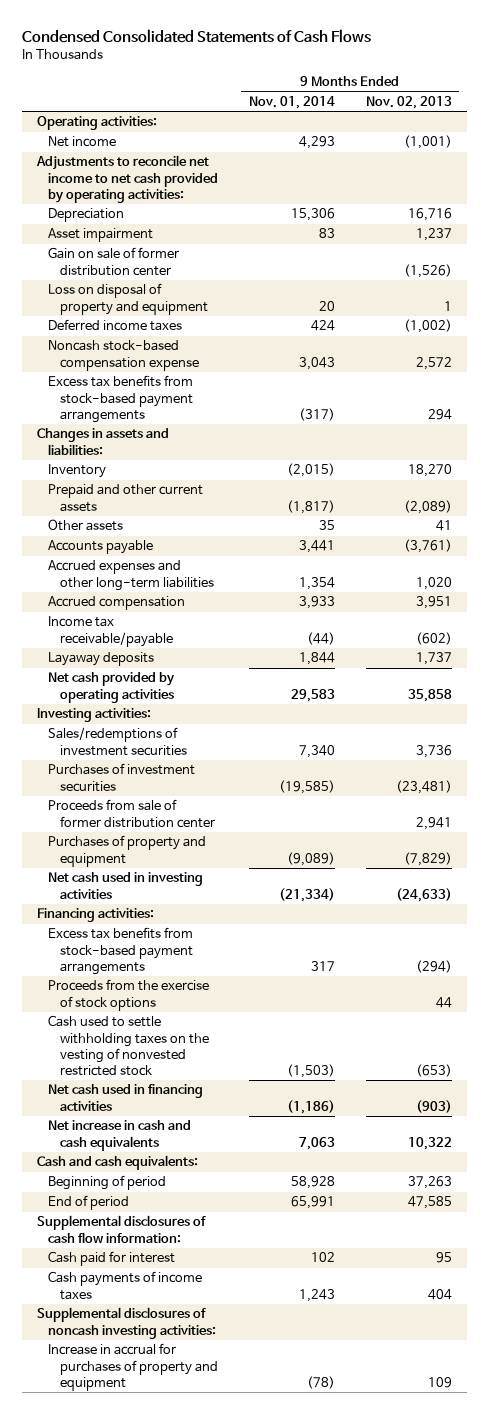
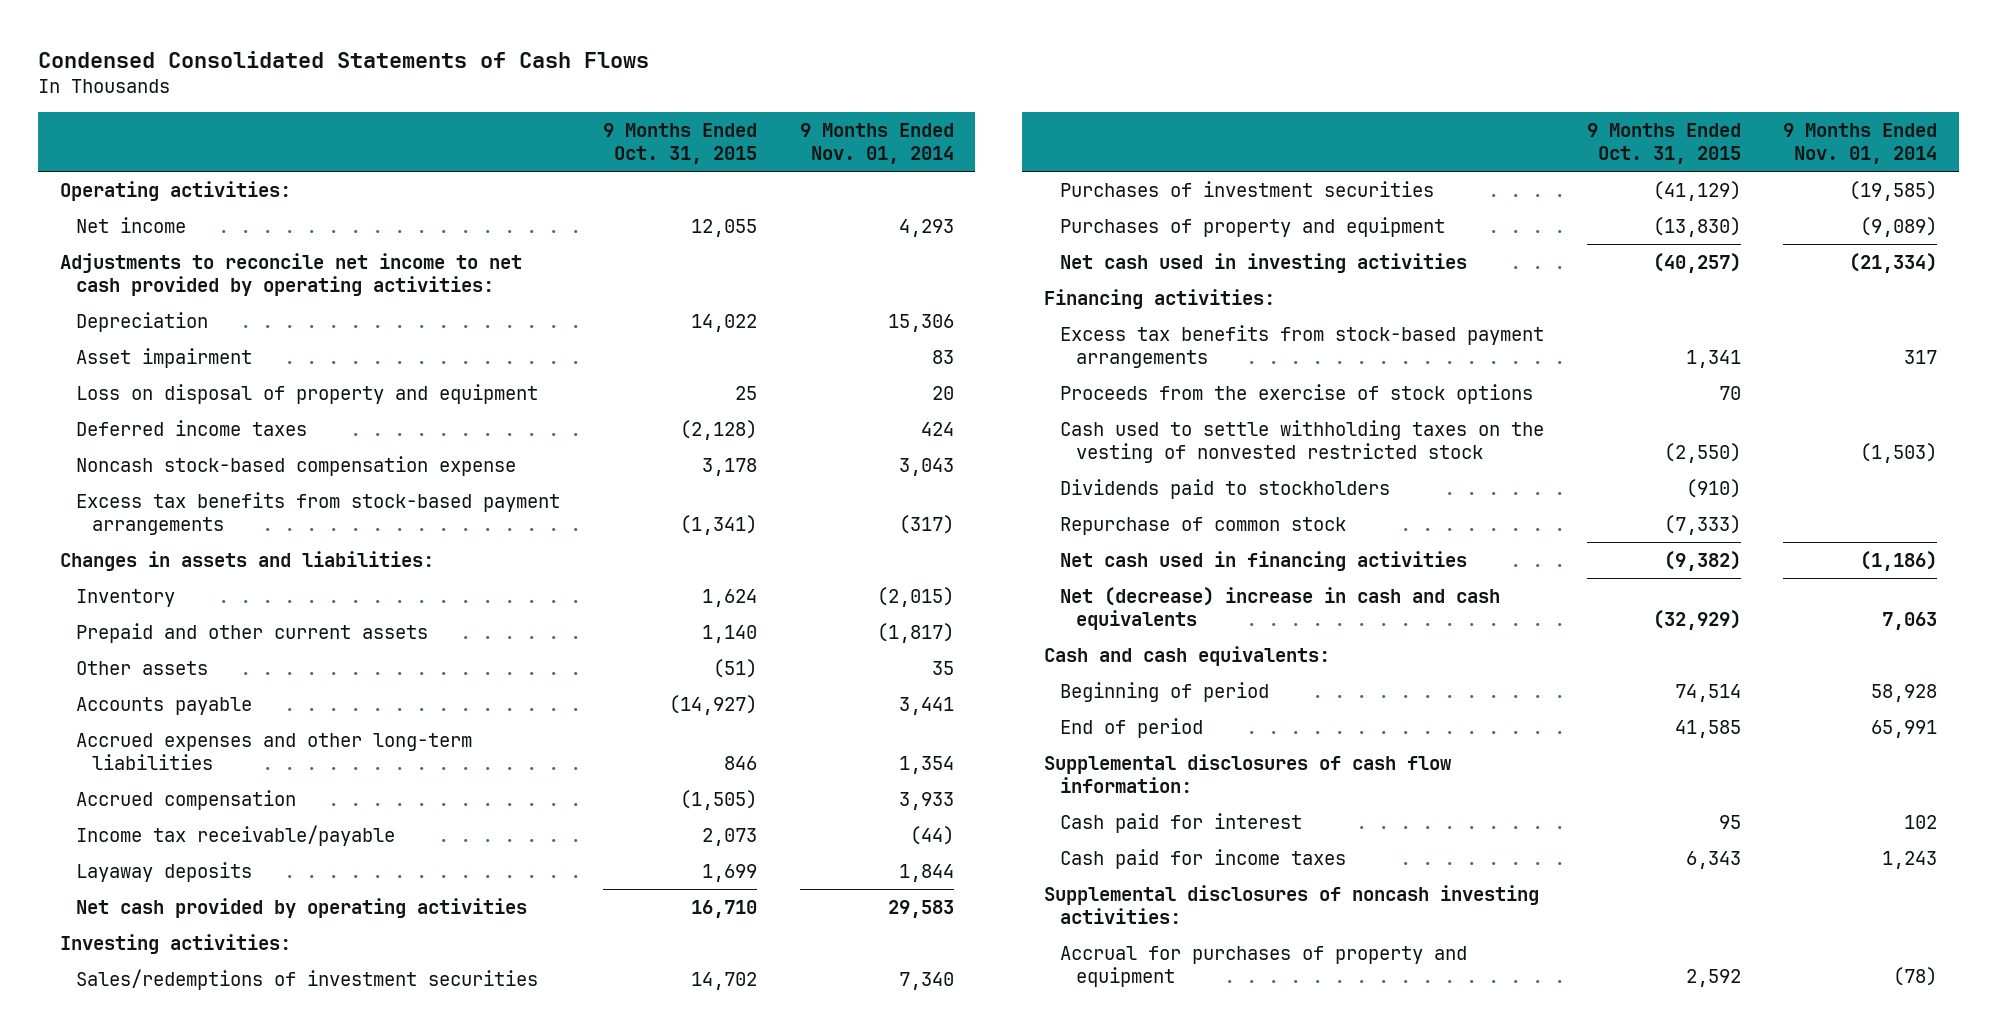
[365,95,452,109] Nov. 02, 2013 -> none
none -> [602,123,757,165] 9 Months Ended Oct. 31, 2015
[48,247,180,276] Gain on sale of former distribution center -> none
[48,799,215,828] Proceeds from sale of former distribution center -> none
none -> [1059,479,1390,500] Dividends paid to stockholders
none -> [1059,517,1346,536] Repurchase of common stock
[48,1120,192,1151] Net increase in cash and cash equivalents -> [1059,587,1500,630] Net (decrease) increase in cash and cash equivalents
[48,1271,203,1300] Cash payments of income taxes -> [1059,849,1346,870] Cash paid for income taxes
[48,1343,218,1391] Increase in accrual for purchases of property and equipment -> [1059,946,1467,987] Accrual for purchases of property and equipment

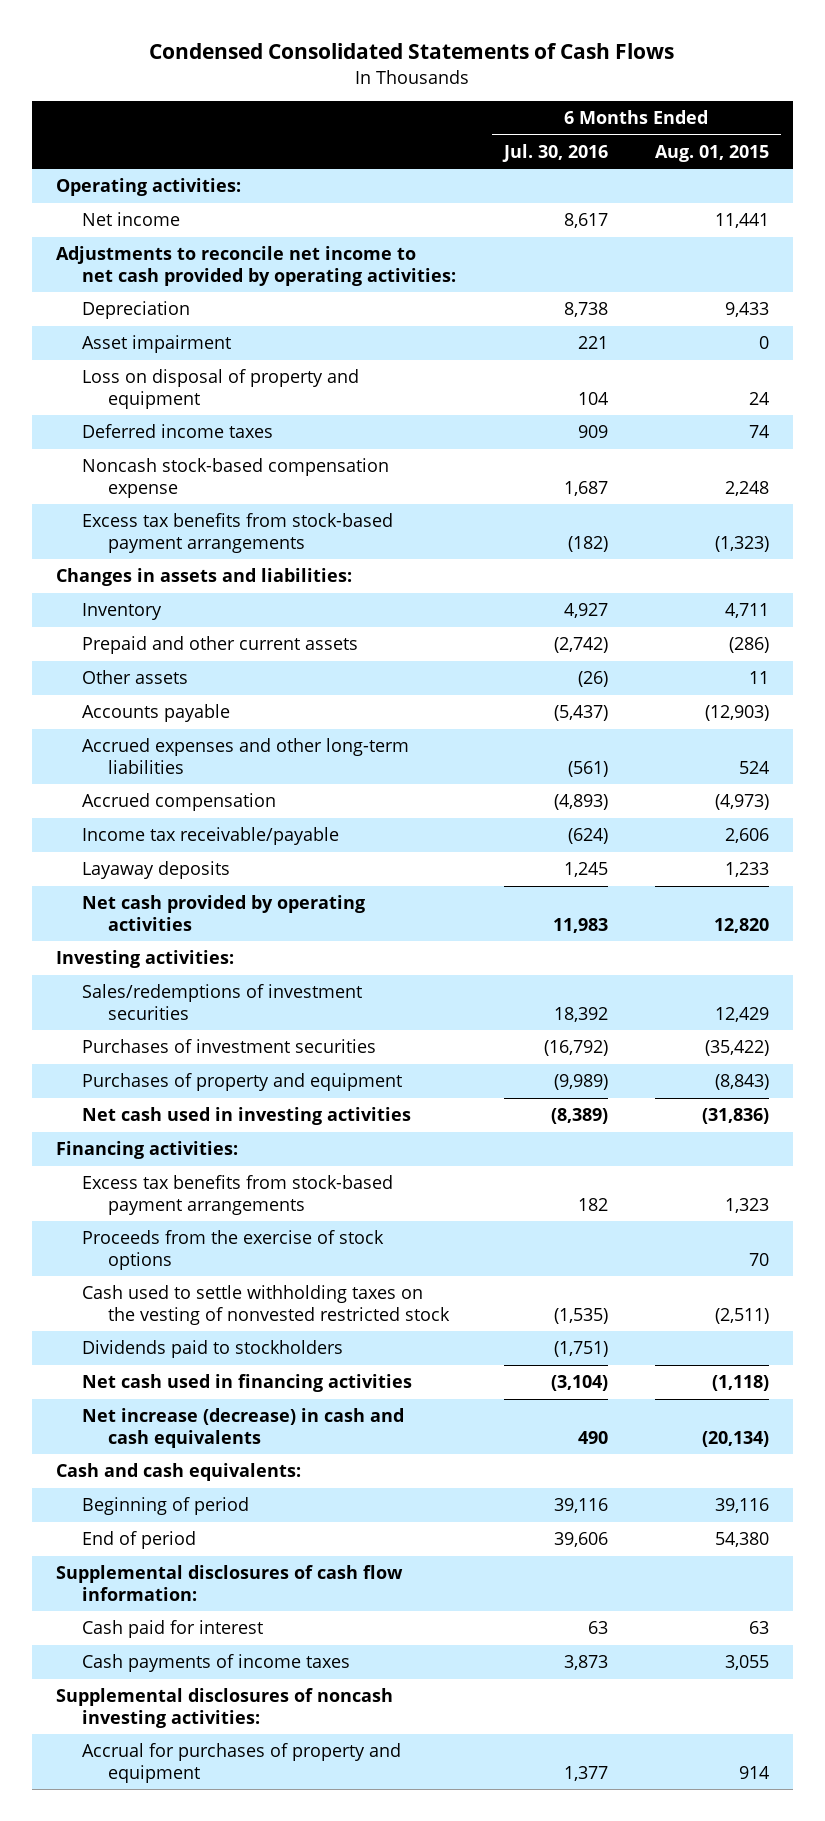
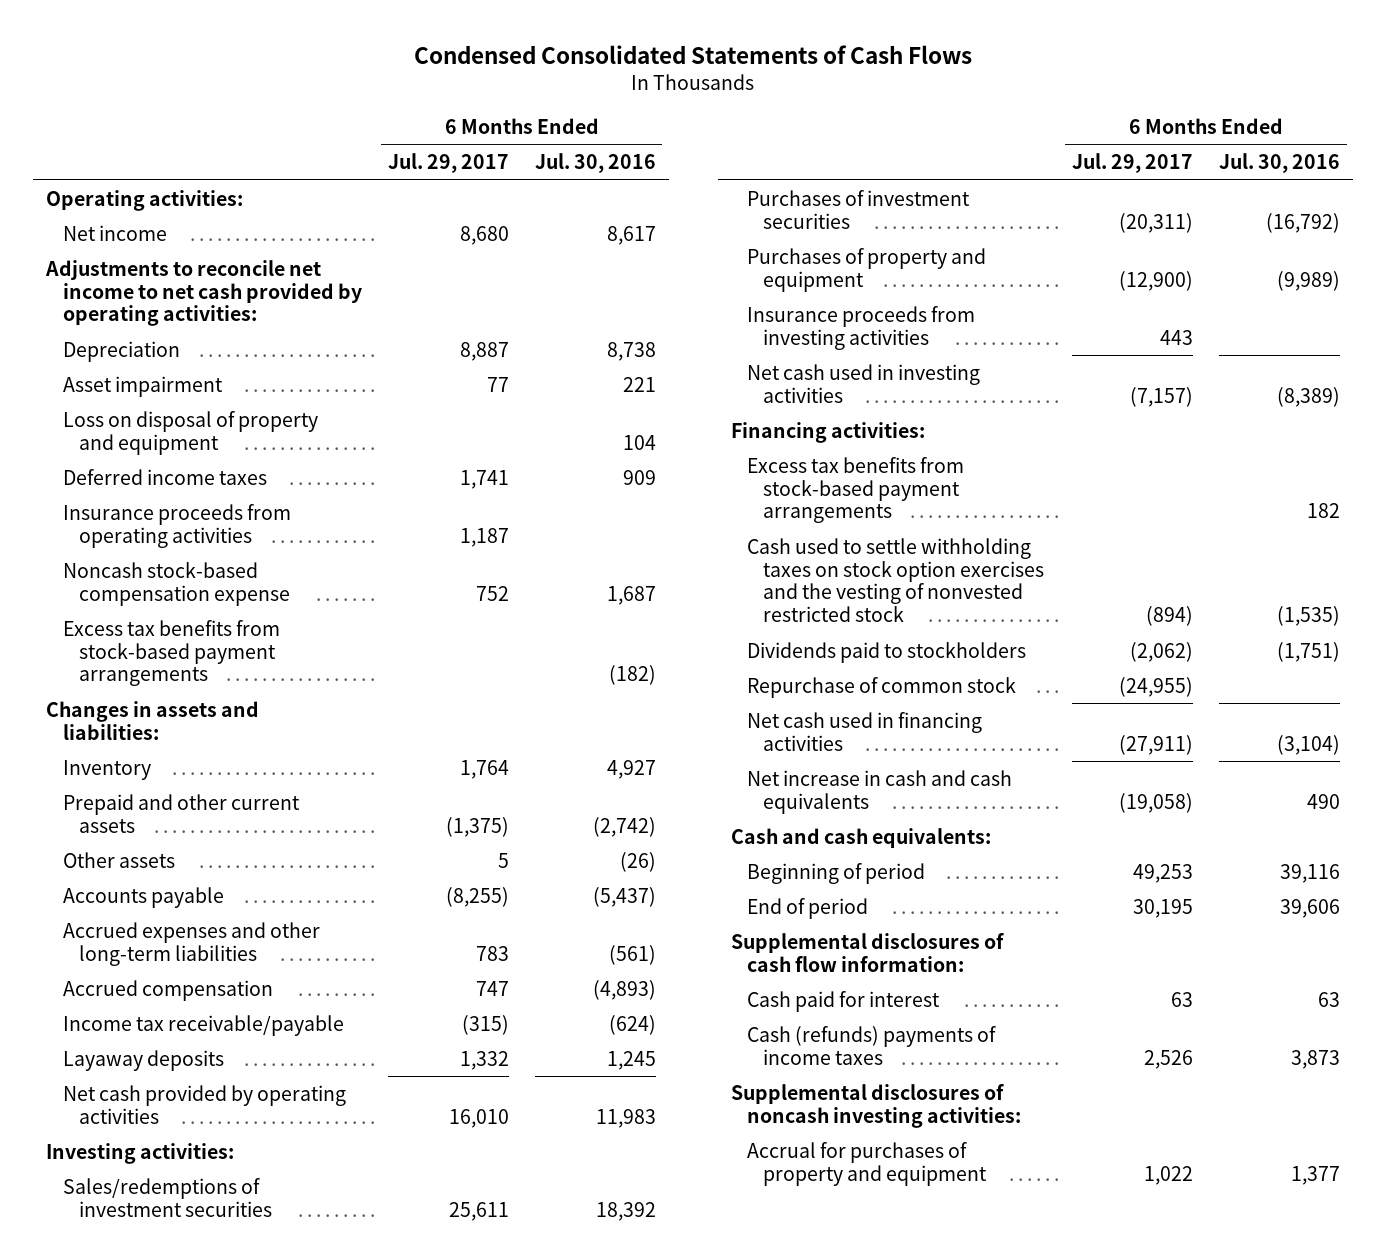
[655,144,770,162] Aug. 01, 2015 -> none
none -> [387,153,509,174] Jul. 29, 2017
none -> [62,503,291,548] Insurance proceeds from operating activities
none -> [746,305,975,350] Insurance proceeds from investing activities
[81,1230,384,1270] Proceeds from the exercise of stock options -> none
[81,1285,451,1325] Cash used to settle withholding taxes on the vesting of nonvested restricted stock -> [746,537,1044,623] Cash used to settle withholding taxes on stock option exercises and the vesting of nonvested restricted stock
none -> [746,676,1016,698] Repurchase of common stock
[81,1408,404,1448] Net increase (decrease) in cash and cash equivalents -> [746,769,1012,814] Net increase in cash and cash equivalents
[81,1654,350,1673] Cash payments of income taxes -> [746,1025,996,1065] Cash (refunds) payments of income taxes

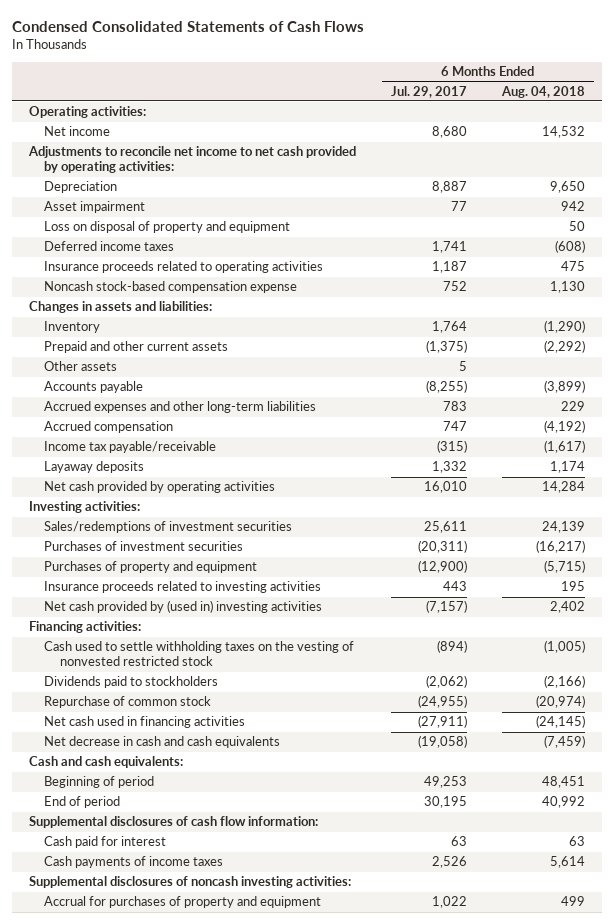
[534,153,656,174] Jul. 30, 2016 -> none
none -> [500,85,585,98] Aug. 04, 2018
[62,503,291,548] Insurance proceeds from operating activities -> [44,261,324,274] Insurance proceeds related to operating activities
[62,619,280,687] Excess tax benefits from stock-based payment arrangements -> none
[62,1014,344,1036] Income tax receivable/payable -> [44,441,217,454] Income tax payable/receivable
[746,305,975,350] Insurance proceeds from investing activities -> [44,581,322,594] Insurance proceeds related to investing activities
[746,363,980,403] Net cash used in investing activities -> [44,600,323,614] Net cash provided by (used in) investing activities
[746,456,964,524] Excess tax benefits from stock-based payment arrangements -> none
[746,537,1044,623] Cash used to settle withholding taxes on stock option exercises and the vesting of nonvested restricted stock -> [44,641,355,667] Cash used to settle withholding taxes on the vesting of nonvested restricted stock
[746,769,1012,814] Net increase in cash and cash equivalents -> [44,736,281,749] Net decrease in cash and cash equivalents
[746,1025,996,1065] Cash (refunds) payments of income taxes -> [44,856,224,869] Cash payments of income taxes

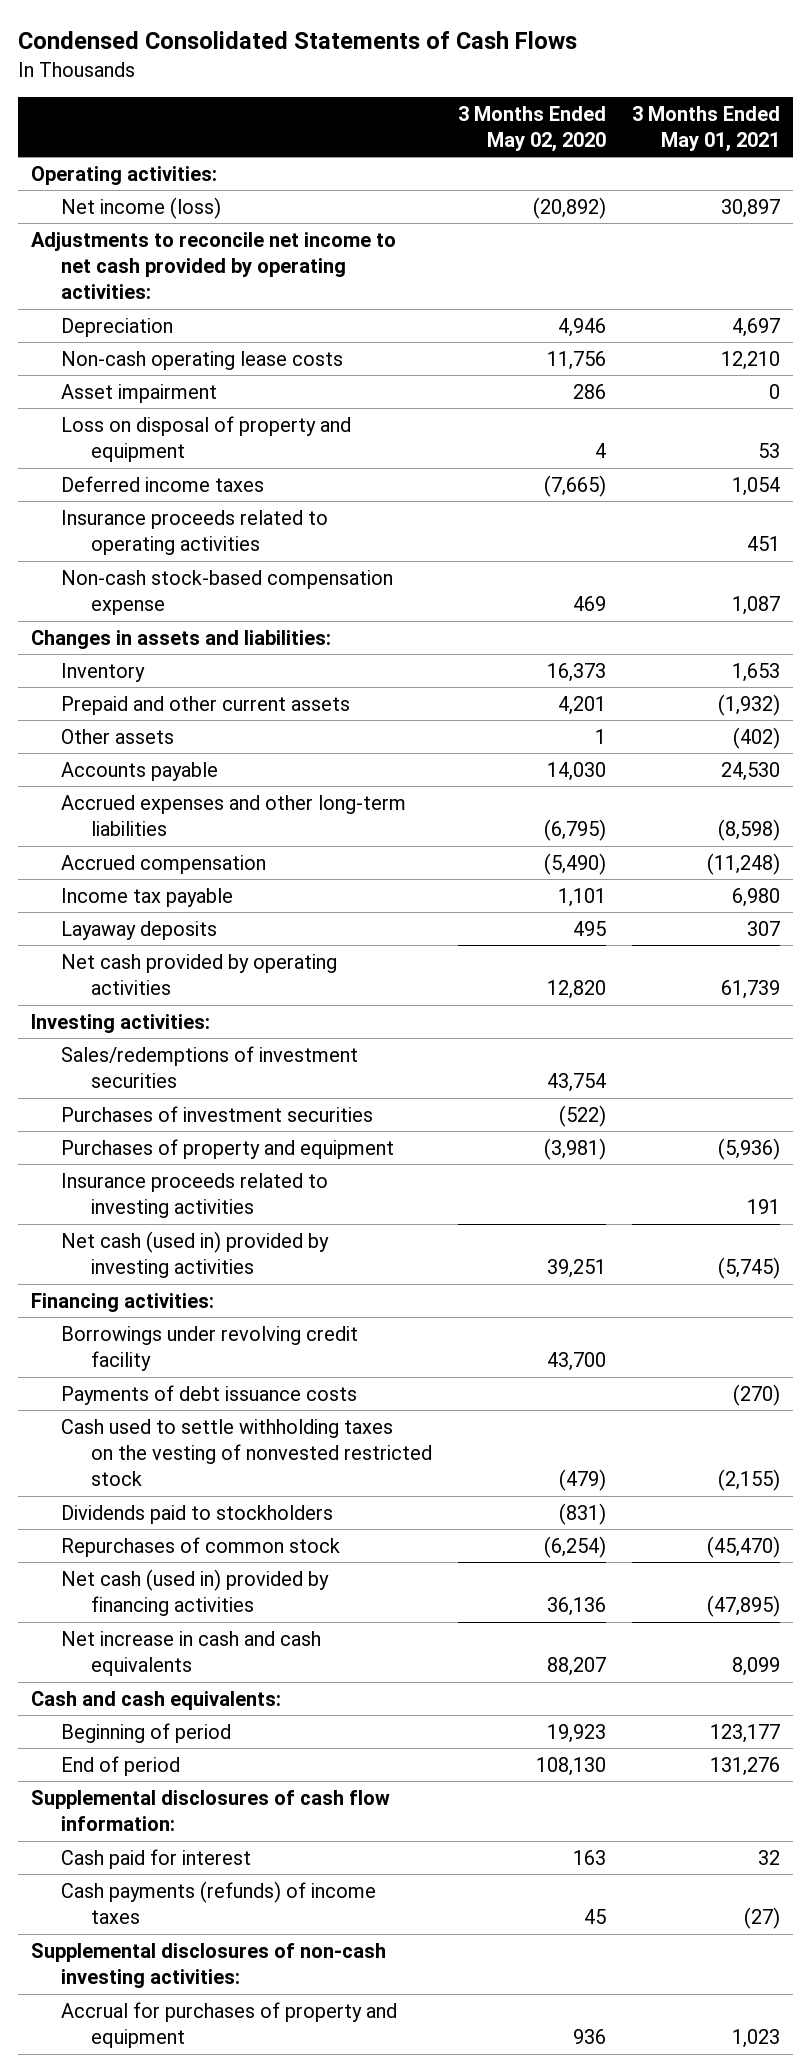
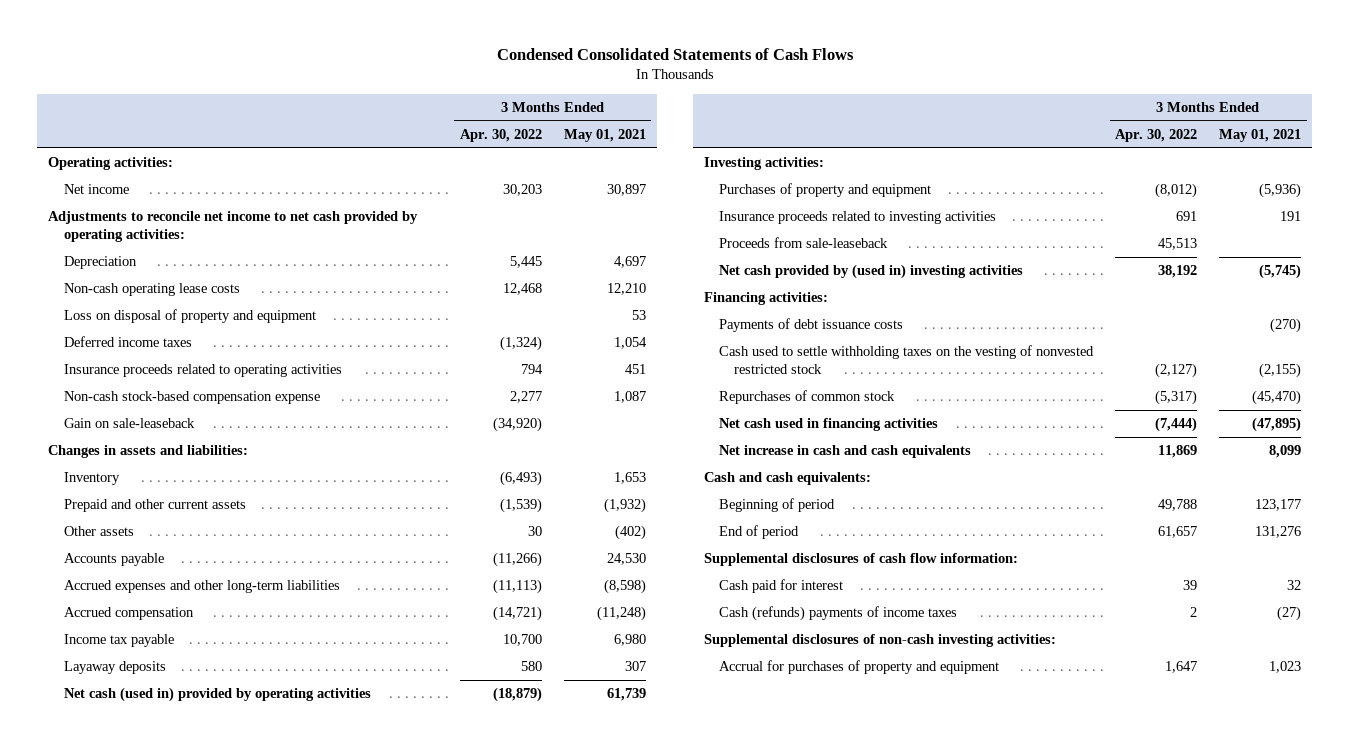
[458,105,607,152] 3 Months Ended May 02, 2020 -> none
none -> [459,128,542,142] Apr. 30, 2022
[60,196,221,219] Net income (loss) -> [63,184,129,195] Net income
[60,383,217,403] Asset impairment -> none
none -> [63,418,195,429] Gain on sale-leaseback
[60,953,337,995] Net cash provided by operating activities -> [63,687,371,703] Net cash (used in) provided by operating activities
[60,1045,358,1088] Sales/redemptions of investment securities -> none
[60,1105,373,1122] Purchases of investment securities -> none
none -> [719,237,889,249] Proceeds from sale-leaseback
[60,1230,329,1278] Net cash (used in) provided by investing activities -> [719,264,1024,280] Net cash provided by (used in) investing activities
[60,1325,358,1371] Borrowings under revolving credit facility -> none
[60,1504,333,1524] Dividends paid to stockholders -> none
[60,1568,329,1616] Net cash (used in) provided by financing activities -> [719,418,939,432] Net cash used in financing activities
[60,1880,376,1924] Cash payments (refunds) of income taxes -> [719,606,958,622] Cash (refunds) payments of income taxes

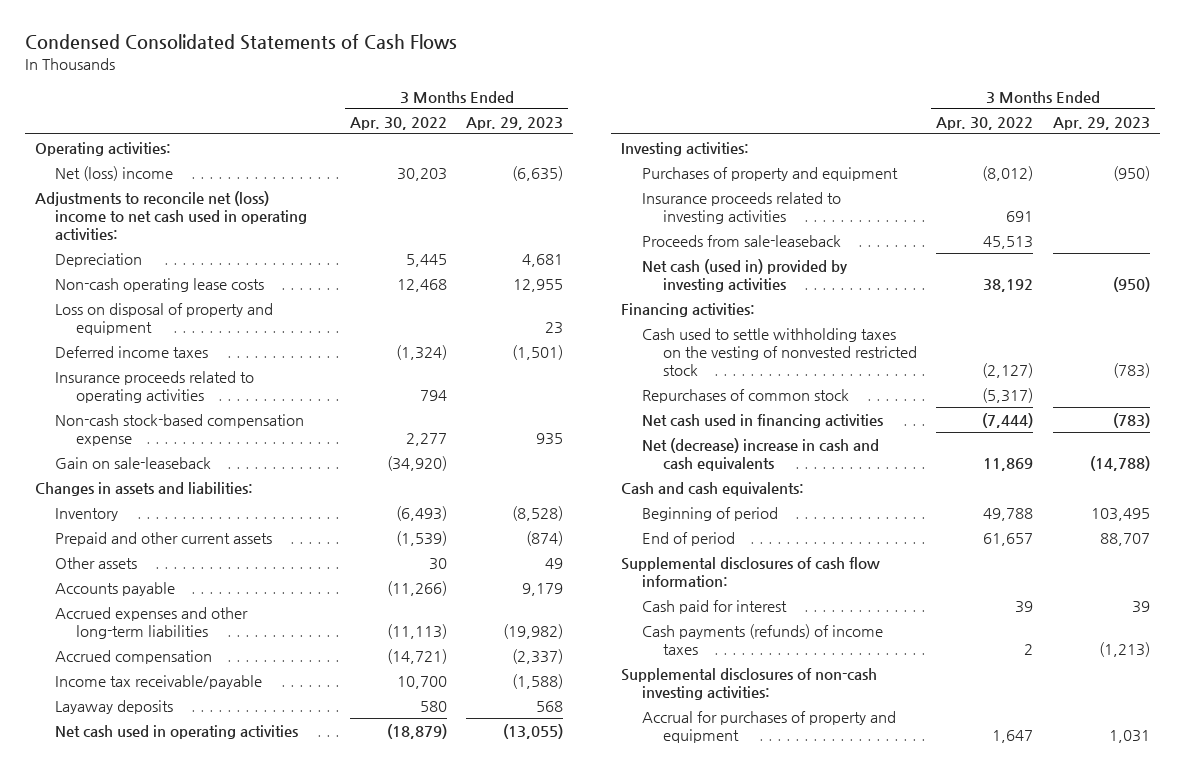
[563,128,646,142] May 01, 2021 -> none
none -> [466,116,564,130] Apr. 29, 2023
[63,184,129,195] Net income -> [55,165,174,181] Net (loss) income
[48,211,419,243] Adjustments to reconcile net income to net cash provided by operating activities: -> [34,190,308,241] Adjustments to reconcile net (loss) income to net cash used in operating activities:
[63,634,174,648] Income tax payable -> [55,674,263,689] Income tax receivable/payable
[63,687,371,703] Net cash (used in) provided by operating activities -> [55,724,299,739] Net cash used in operating activities
[719,264,1024,280] Net cash provided by (used in) investing activities -> [641,258,848,292] Net cash (used in) provided by investing activities
[719,318,904,333] Payments of debt issuance costs -> none
[719,445,972,459] Net increase in cash and cash equivalents -> [641,437,879,471] Net (decrease) increase in cash and cash equivalents
[719,606,958,622] Cash (refunds) payments of income taxes -> [641,623,883,655] Cash payments (refunds) of income taxes

